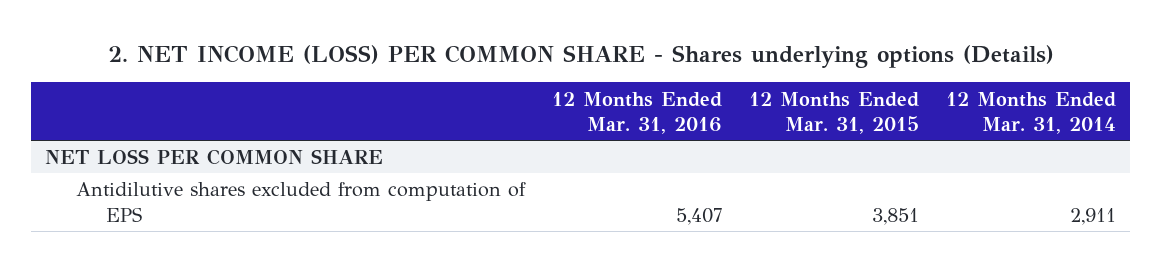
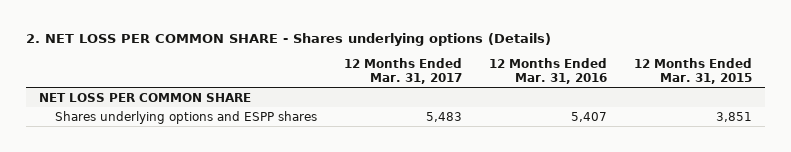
[107,45,1054,69] 2. NET INCOME (LOSS) PER COMMON SHARE - Shares underlying options (Details) -> [25,33,551,47] 2. NET LOSS PER COMMON SHARE - Shares underlying options (Details)
[946,91,1117,135] 12 Months Ended Mar. 31, 2014 -> none
none -> [343,58,462,85] 12 Months Ended Mar. 31, 2017
[75,182,526,222] Antidilutive shares excluded from computation of EPS -> [54,110,317,124] Shares underlying options and ESPP shares

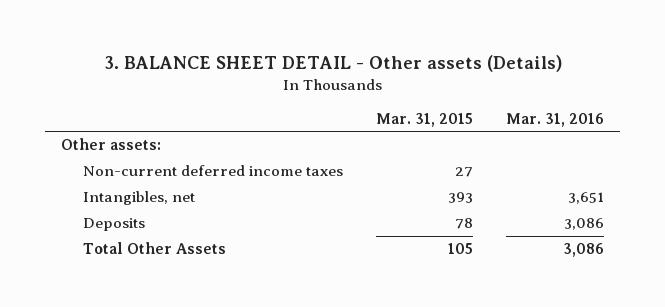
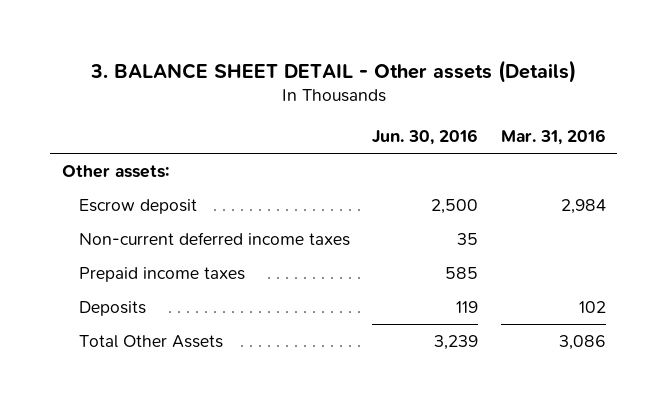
[375,112,473,127] Mar. 31, 2015 -> none
none -> [372,129,479,146] Jun. 30, 2016
none -> [78,199,197,215] Escrow deposit
[83,191,196,206] Intangibles, net -> none
none -> [78,267,245,283] Prepaid income taxes
[563,218,604,231] 3,086 -> [578,301,606,314] 102

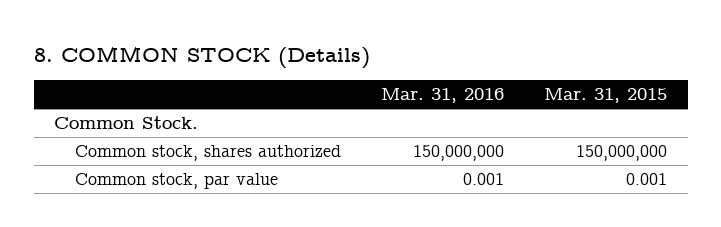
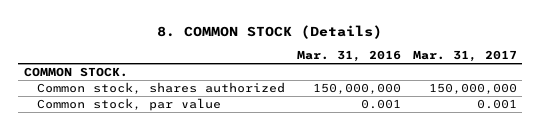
[544,88,668,104] Mar. 31, 2015 -> none
none -> [412,50,517,63] Mar. 31, 2017
[54,116,199,130] Common Stock. -> [23,67,128,78] COMMON STOCK.

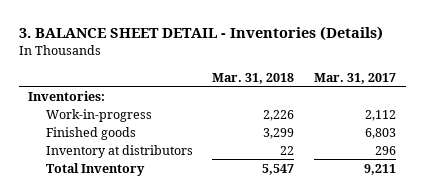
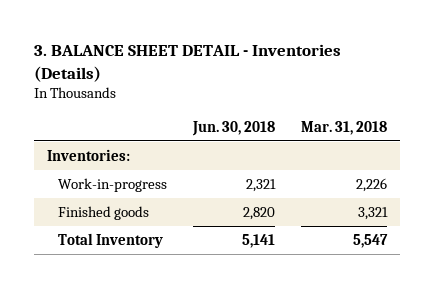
[314,72,397,84] Mar. 31, 2017 -> none
none -> [191,120,275,136] Jun. 30, 2018
[45,144,193,158] Inventory at distributors -> none
[263,127,295,139] 3,299 -> [357,206,388,220] 3,321

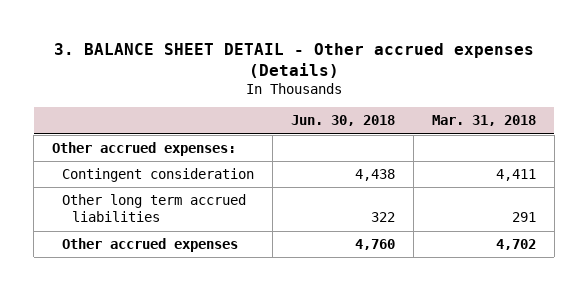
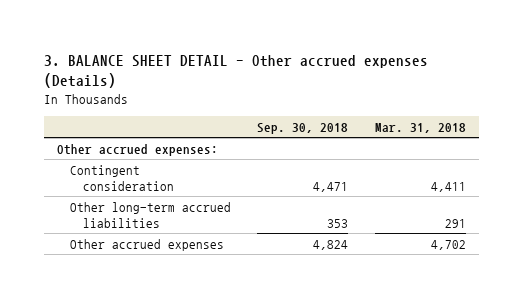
[290,115,395,127] Jun. 30, 2018 -> none
none -> [257,122,349,134] Sep. 30, 2018
[61,194,246,223] Other long term accrued liabilities -> [70,201,232,229] Other long-term accrued liabilities

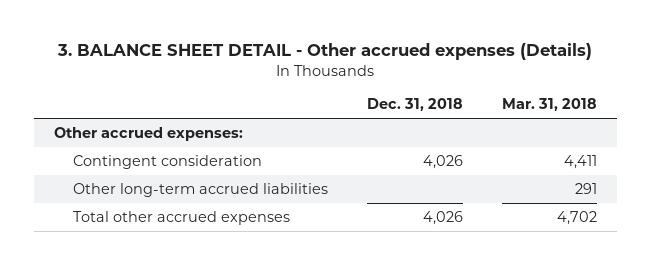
[257,122,349,134] Sep. 30, 2018 -> none
none -> [366,98,463,112] Dec. 31, 2018
[70,238,225,251] Other accrued expenses -> [72,211,290,226] Total other accrued expenses

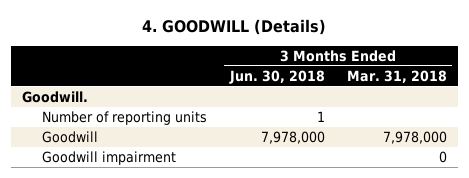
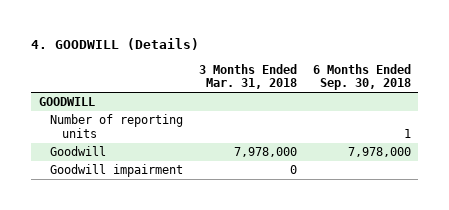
[228,69,325,84] Jun. 30, 2018 -> none
none -> [312,63,411,91] 6 Months Ended Sep. 30, 2018
[21,91,88,104] Goodwill. -> [38,97,95,107] GOODWILL

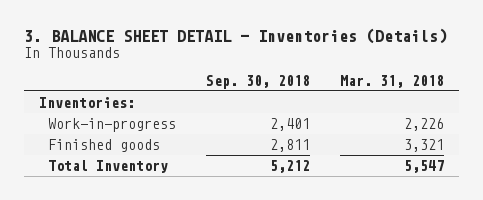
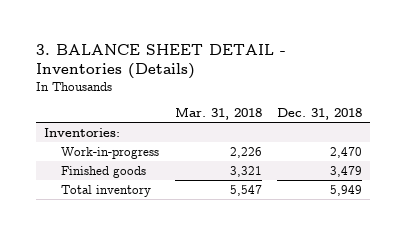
[206,74,311,89] Sep. 30, 2018 -> none
none -> [277,108,363,121] Dec. 31, 2018
[48,159,169,173] Total Inventory -> [61,184,152,197] Total inventory

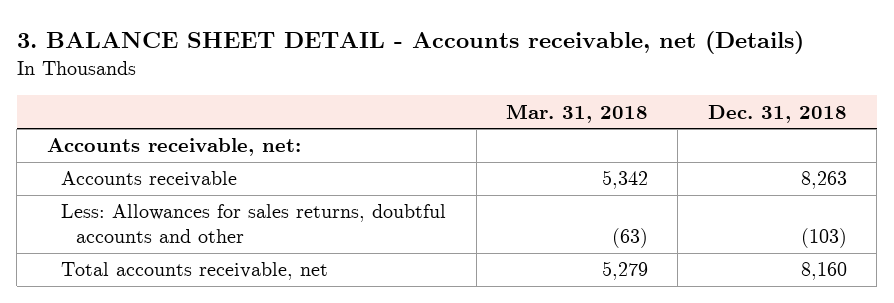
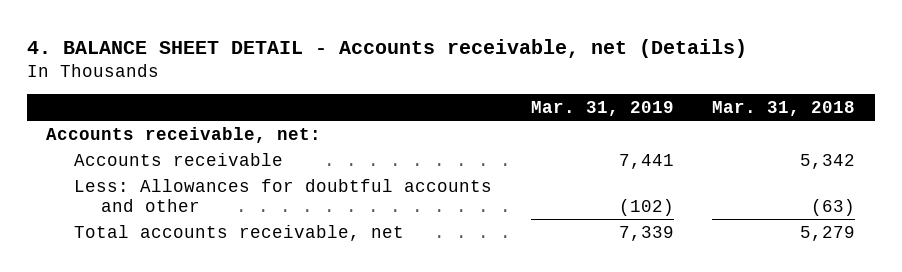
[16,31,804,55] 3. BALANCE SHEET DETAIL - Accounts receivable, net (Details) -> [26,38,747,58] 4. BALANCE SHEET DETAIL - Accounts receivable, net (Details)
[707,104,847,123] Dec. 31, 2018 -> none
none -> [530,100,674,116] Mar. 31, 2019
[61,204,447,244] Less: Allowances for sales returns, doubtful accounts and other -> [73,178,492,212] Less: Allowances for doubtful accounts and other

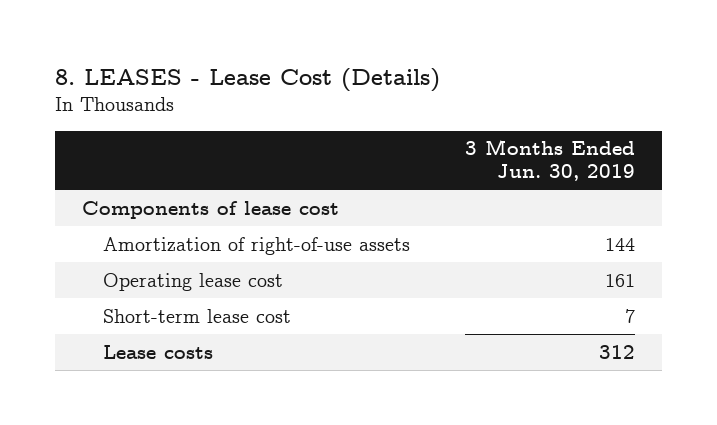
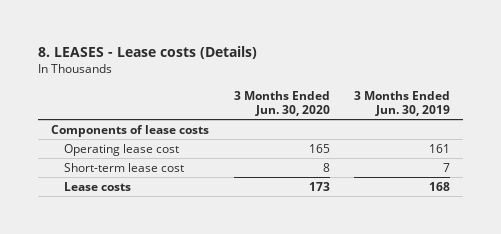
[54,68,440,93] 8. LEASES - Lease Cost (Details) -> [38,46,258,60] 8. LEASES - Lease costs (Details)
none -> [233,90,330,116] 3 Months Ended Jun. 30, 2020
[103,236,411,255] Amortization of right-of-use assets -> none
[82,200,340,219] Components of lease cost -> [50,124,209,137] Components of lease costs
[598,344,635,359] 312 -> [429,181,451,191] 168

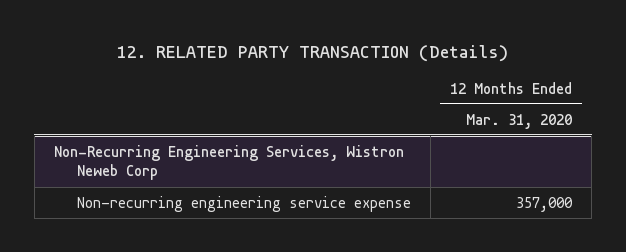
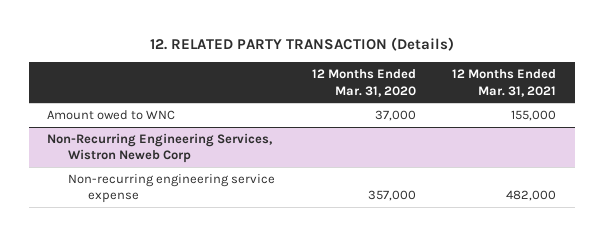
none -> [452,69,557,97] 12 Months Ended Mar. 31, 2021
none -> [47,109,176,120] Amount owed to WNC

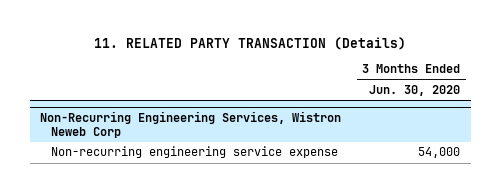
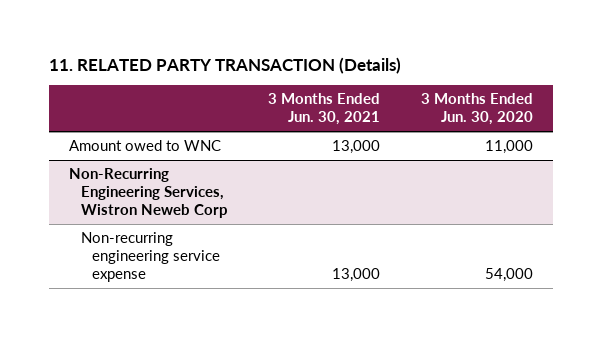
none -> [268,93,381,126] 3 Months Ended Jun. 30, 2021
none -> [69,140,222,152] Amount owed to WNC

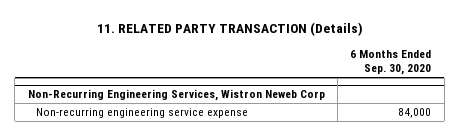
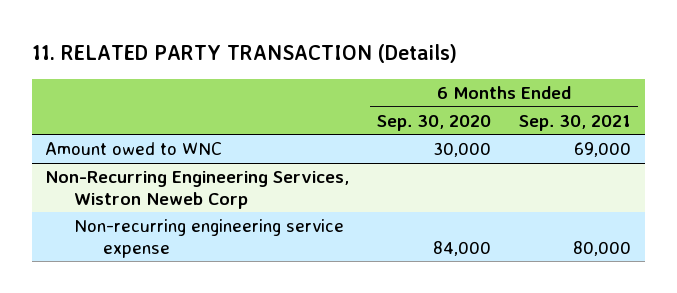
none -> [519,114,632,131] Sep. 30, 2021
none -> [45,142,223,156] Amount owed to WNC

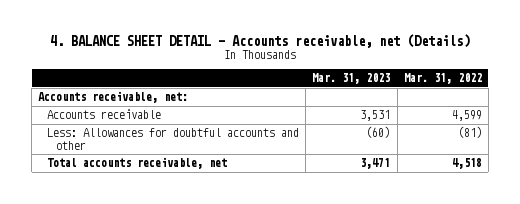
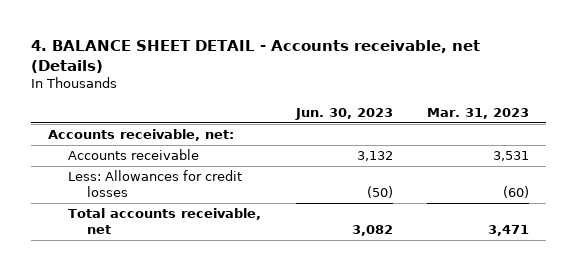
[403,73,482,85] Mar. 31, 2022 -> none
none -> [294,107,393,120] Jun. 30, 2023
[47,128,300,150] Less: Allowances for doubtful accounts and other -> [67,170,242,198] Less: Allowances for credit losses

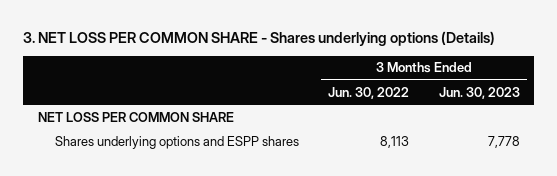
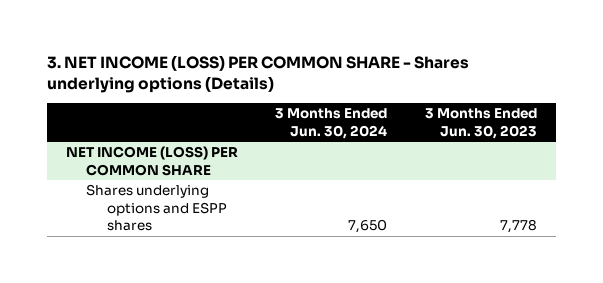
[23,30,496,46] 3. NET LOSS PER COMMON SHARE - Shares underlying options (Details) -> [46,55,469,94] 3. NET INCOME (LOSS) PER COMMON SHARE - Shares underlying options (Details)
[328,86,410,99] Jun. 30, 2022 -> none
none -> [275,108,388,139] 3 Months Ended Jun. 30, 2024
[37,111,234,122] NET LOSS PER COMMON SHARE -> [65,146,238,176] NET INCOME (LOSS) PER COMMON SHARE

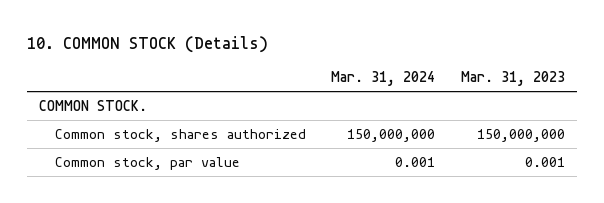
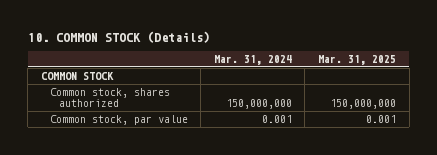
[460,71,565,87] Mar. 31, 2023 -> none
none -> [318,54,397,65] Mar. 31, 2025
[39,99,148,111] COMMON STOCK. -> [40,72,114,81] COMMON STOCK

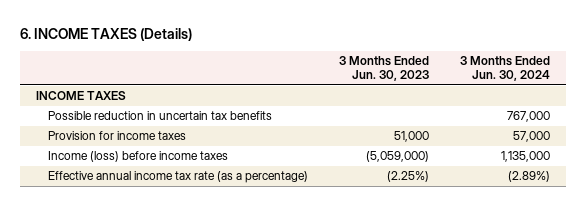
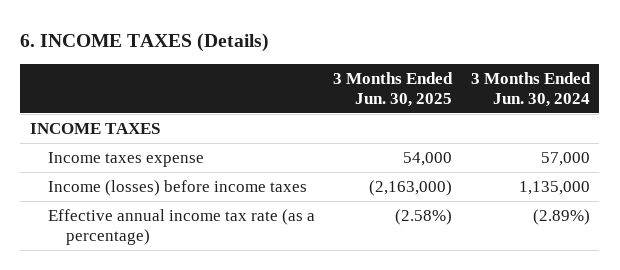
[339,56,430,82] 3 Months Ended Jun. 30, 2023 -> none
none -> [333,72,454,107] 3 Months Ended Jun. 30, 2025
[48,111,273,121] Possible reduction in uncertain tax benefits -> none
[48,131,187,141] Provision for income taxes -> [48,152,205,168] Income taxes expense
[48,151,229,163] Income (loss) before income taxes -> [48,180,308,197] Income (losses) before income taxes

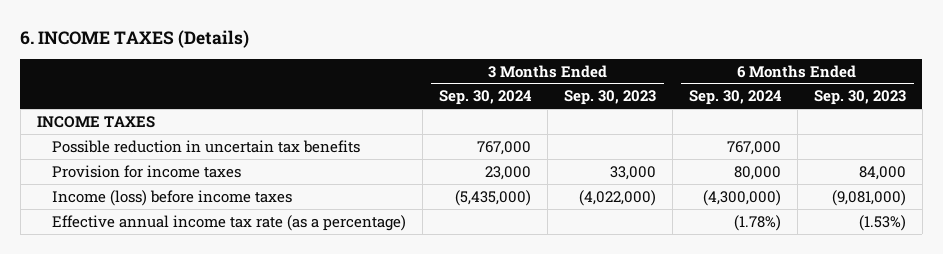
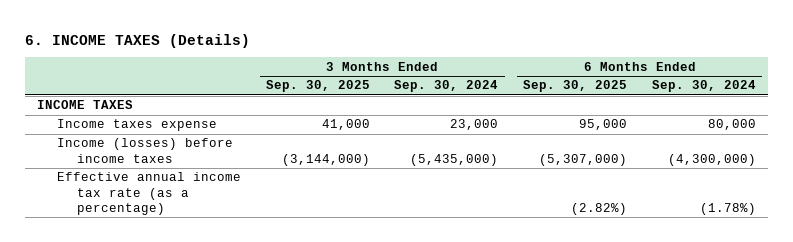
[564,90,657,106] Sep. 30, 2023 -> none
[813,90,906,106] Sep. 30, 2023 -> none
none -> [265,80,370,93] Sep. 30, 2025
none -> [523,80,628,93] Sep. 30, 2025
[52,139,361,153] Possible reduction in uncertain tax benefits -> none
[52,164,242,178] Provision for income taxes -> [57,119,218,132] Income taxes expense
[52,189,293,206] Income (loss) before income taxes -> [57,138,234,163] Income (losses) before income taxes

